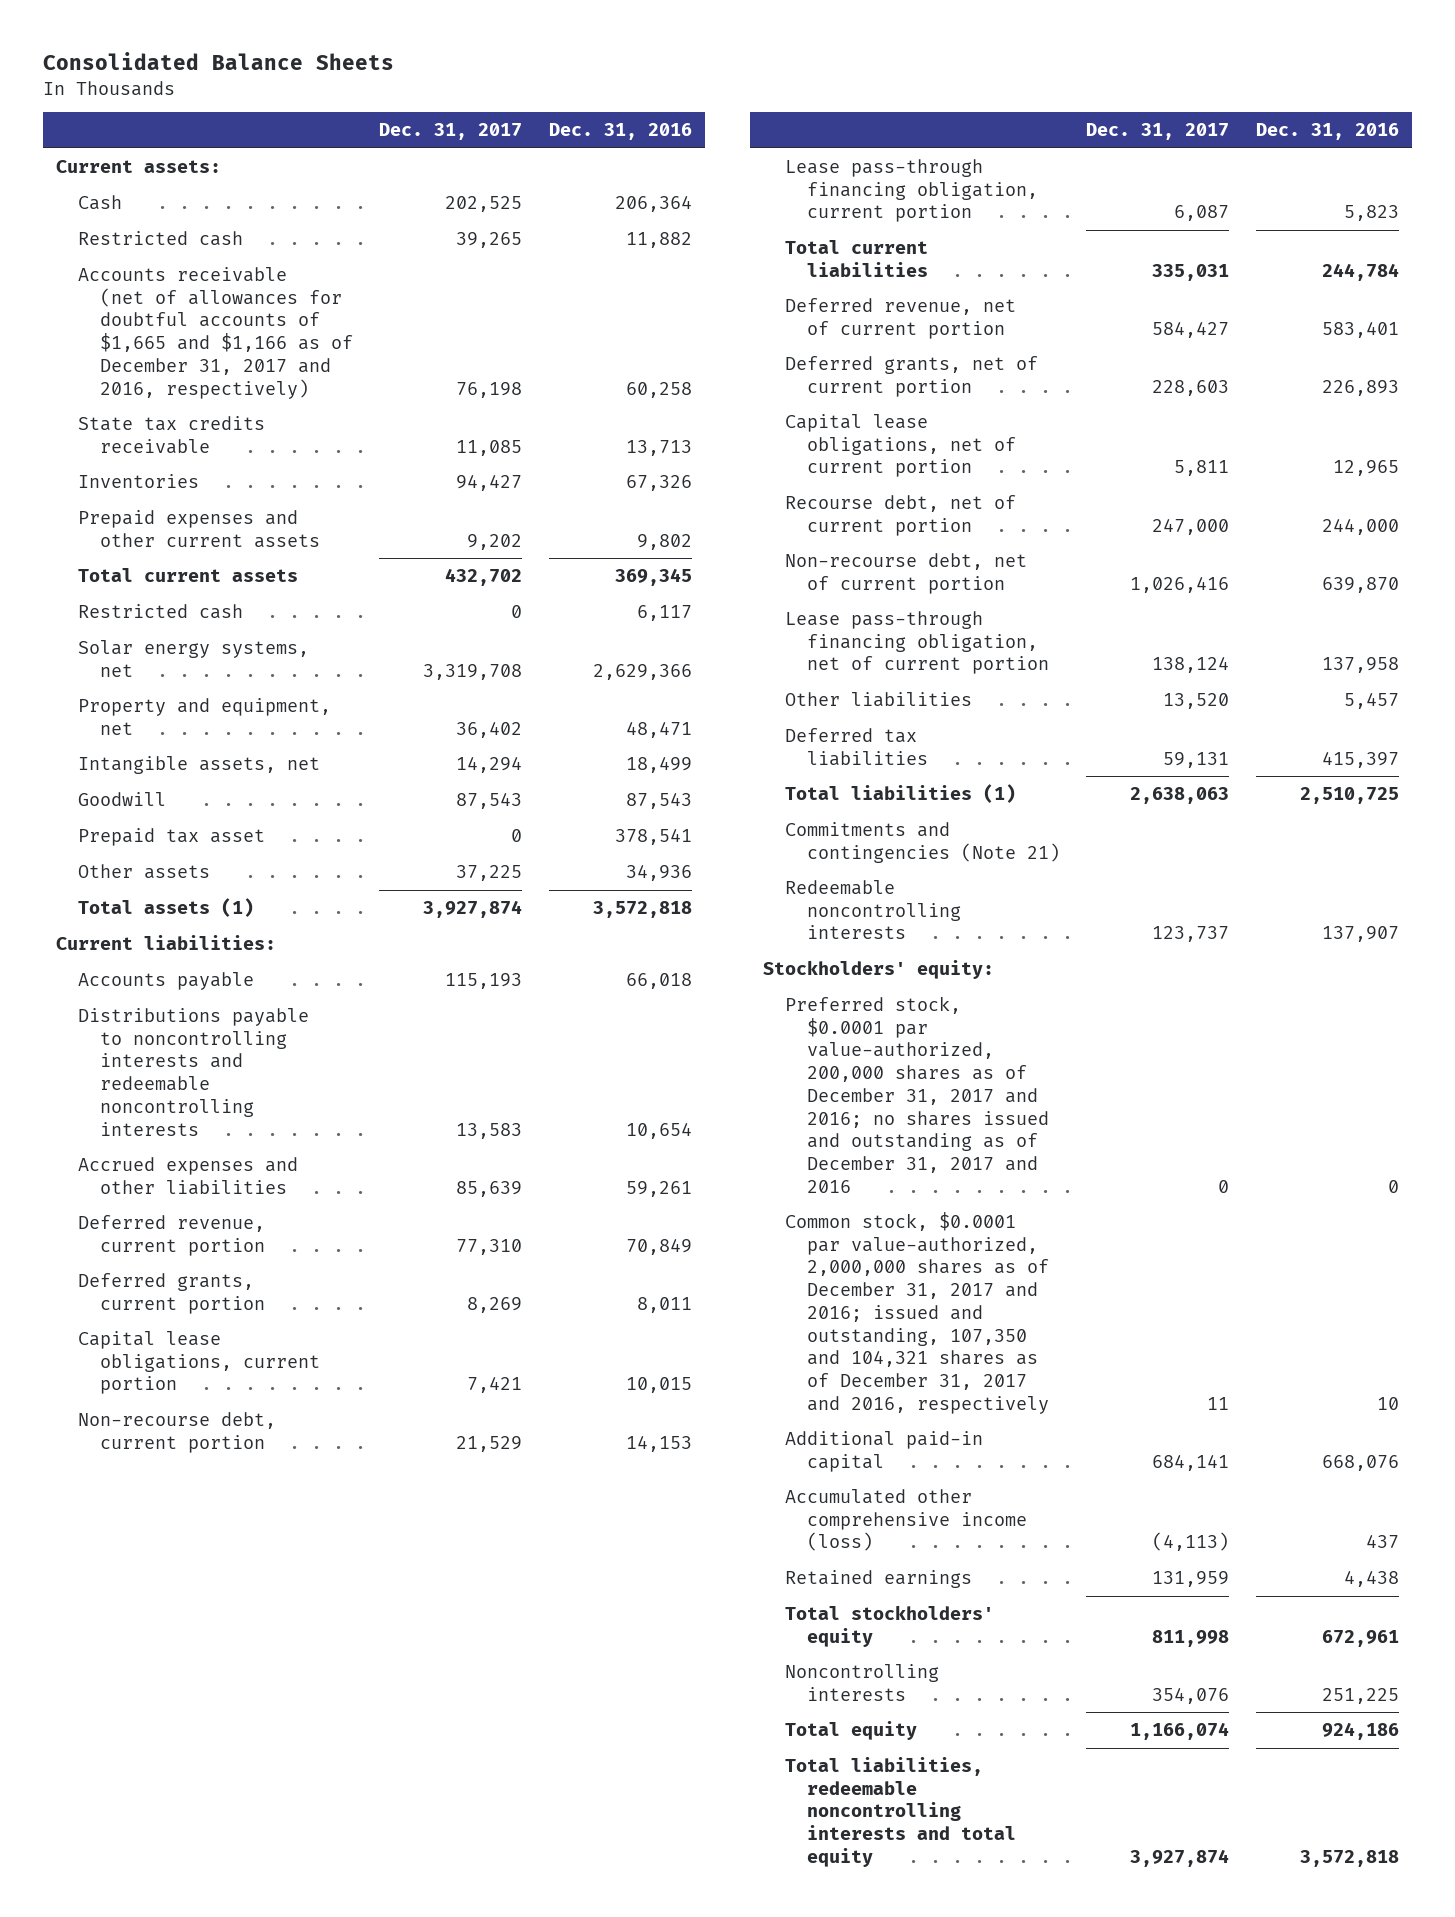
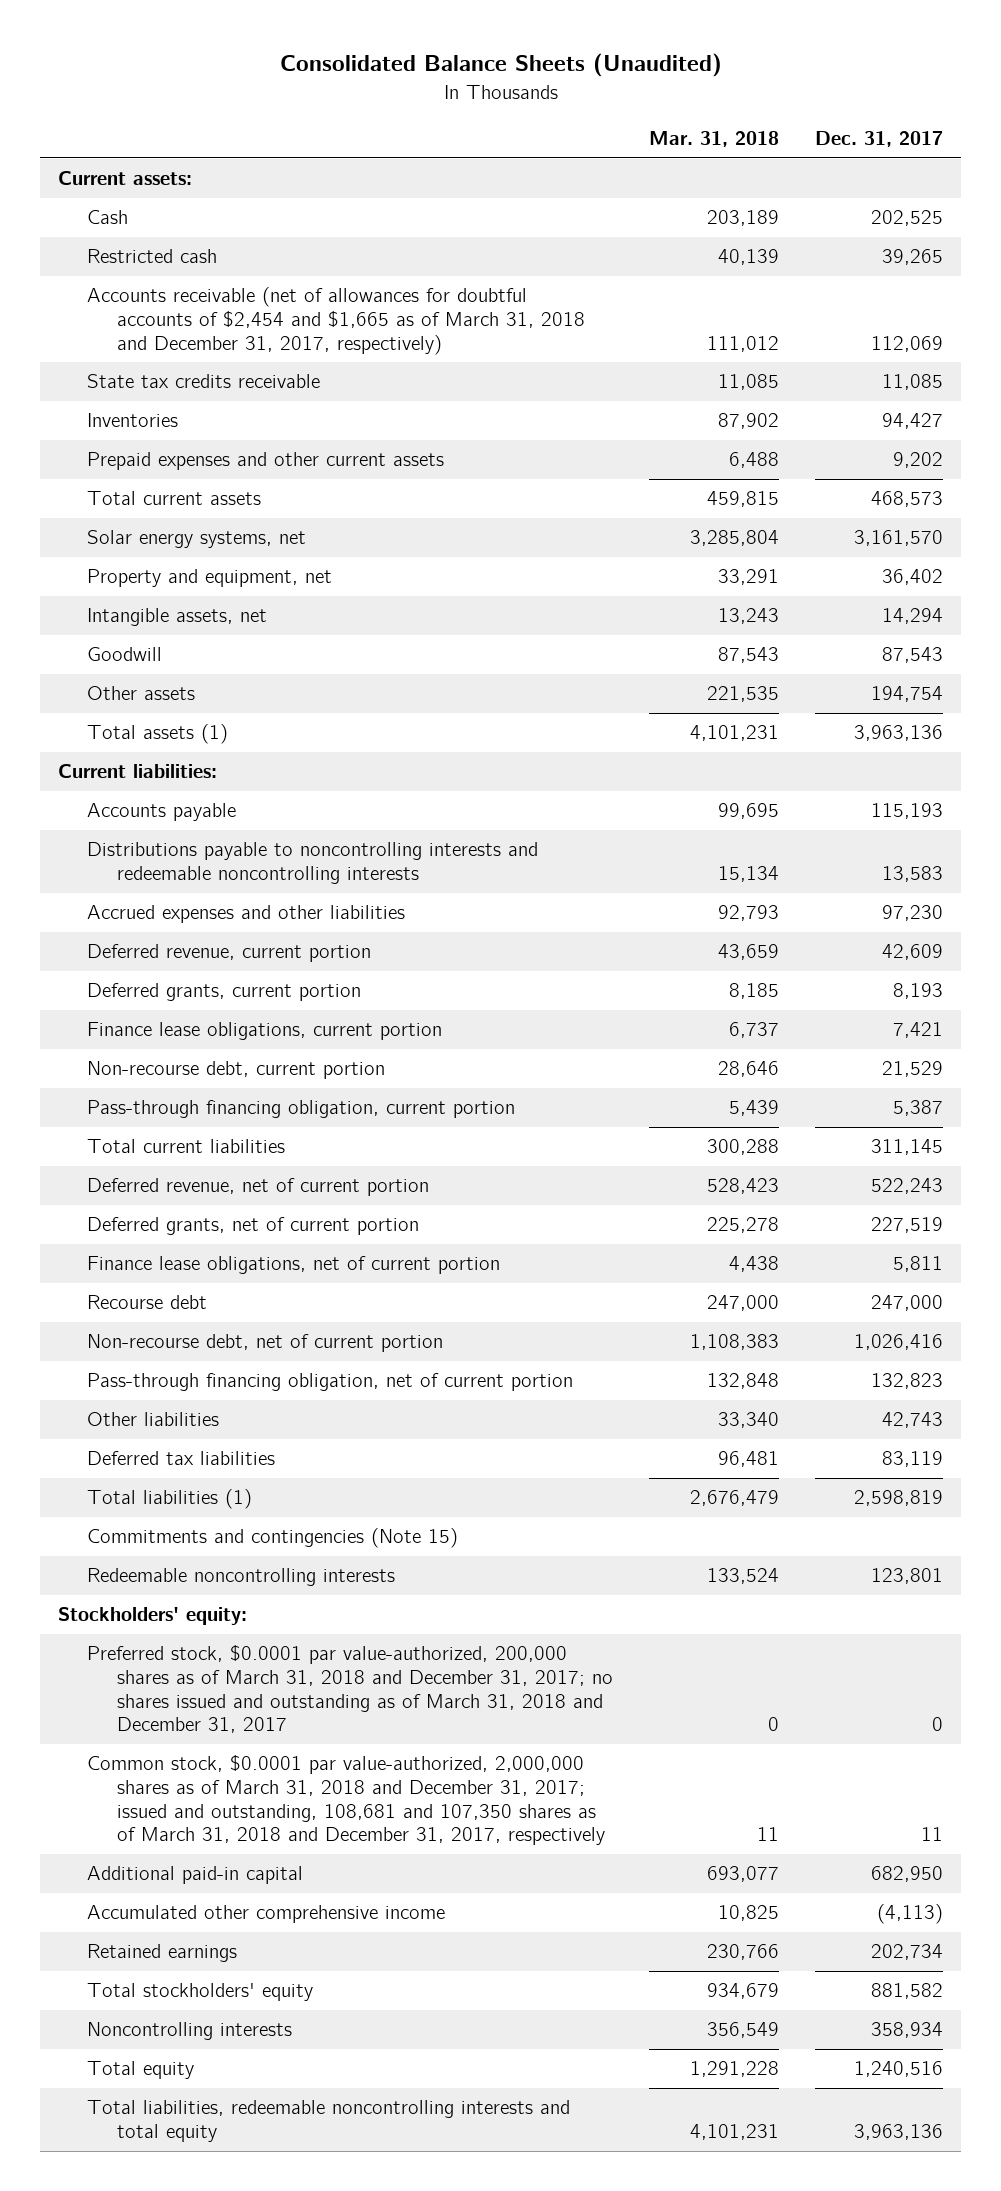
[42,52,394,71] Consolidated Balance Sheets -> [279,53,722,78] Consolidated Balance Sheets (Unaudited)
[548,123,692,141] Dec. 31, 2016 -> none
none -> [648,131,779,148] Mar. 31, 2018
[77,267,354,399] Accounts receivable (net of allowances for doubtful accounts of $1,665 and $1,166 as of December 31, 2017 and 2016, respectively) -> [87,287,585,355] Accounts receivable (net of allowances for doubtful accounts of $2,454 and $1,665 as of March 31, 2018 and December 31, 2017, respectively)
[456,381,523,398] 76,198 -> [870,335,943,352] 112,069
[77,604,243,620] Restricted cash -> none
[445,568,523,587] 432,702 -> [870,491,943,508] 468,573
[423,663,523,680] 3,319,708 -> [853,530,943,547] 3,161,570
[77,828,265,847] Prepaid tax asset -> none
[456,865,523,882] 37,225 -> [870,686,943,703] 194,754
[423,900,523,919] 3,927,874 -> [853,725,943,742] 3,963,136
[456,1180,523,1197] 85,639 -> [881,905,943,922] 97,230
[456,1238,523,1255] 77,310 -> [881,944,943,961] 42,609
[467,1296,523,1313] 8,269 -> [892,983,943,1000] 8,193
[77,1331,321,1395] Capital lease obligations, current portion -> [87,1022,443,1041] Finance lease obligations, current portion
[784,159,1039,223] Lease pass-through financing obligation, current portion -> [87,1100,516,1119] Pass-through financing obligation, current portion
[1174,205,1230,222] 6,087 -> [892,1100,943,1117] 5,387
[1152,263,1230,281] 335,031 -> [870,1139,943,1156] 311,145
[1152,321,1230,338] 584,427 -> [870,1178,943,1195] 522,243
[1152,379,1230,396] 228,603 -> [870,1217,943,1234] 227,519
[784,414,1017,478] Capital lease obligations, net of current portion -> [87,1256,501,1275] Finance lease obligations, net of current portion
[784,495,1016,536] Recourse debt, net of current portion -> [87,1295,208,1310] Recourse debt
[784,611,1050,675] Lease pass-through financing obligation, net of current portion -> [87,1373,574,1392] Pass-through financing obligation, net of current portion
[1152,657,1230,674] 138,124 -> [870,1373,943,1390] 132,823
[1163,693,1230,710] 13,520 -> [881,1412,943,1429] 42,743
[1163,751,1230,768] 59,131 -> [881,1451,943,1468] 83,119
[1130,787,1230,805] 2,638,063 -> [853,1490,943,1507] 2,598,819
[784,822,1061,863] Commitments and contingencies (Note 21) -> [87,1528,459,1549] Commitments and contingencies (Note 15)
[1152,926,1230,943] 123,737 -> [870,1568,943,1585] 123,801
[784,996,1050,1193] Preferred stock, $0.0001 par value-authorized, 200,000 shares as of December 31, 2017 and 2016; no shares issued and outstanding as of December 31, 2017 and 2016 -> [87,1645,613,1734] Preferred stock, $0.0001 par value-authorized, 200,000 shares as of March 31, 2018 and December 31, 2017; no shares issued and outstanding as of March 31, 2018 and December 31, 2017
[784,1212,1050,1414] Common stock, $0.0001 par value-authorized, 2,000,000 shares as of December 31, 2017 and 2016; issued and outstanding, 107,350 and 104,321 shares as of December 31, 2017 and 2016, respectively -> [87,1755,605,1846] Common stock, $0.0001 par value-authorized, 2,000,000 shares as of March 31, 2018 and December 31, 2017; issued and outstanding, 108,681 and 107,350 shares as of March 31, 2018 and December 31, 2017, respectively
[1152,1454,1230,1471] 684,141 -> [870,1866,943,1883] 682,950
[784,1489,1028,1552] Accumulated other comprehensive income (loss) -> [87,1905,446,1924] Accumulated other comprehensive income
[1152,1571,1230,1588] 131,959 -> [870,1944,943,1961] 202,734
[1152,1629,1230,1647] 811,998 -> [870,1983,943,2000] 881,582
[1152,1687,1230,1704] 354,076 -> [870,2022,943,2039] 358,934
[1130,1722,1230,1741] 1,166,074 -> [853,2061,943,2078] 1,240,516
[1130,1848,1230,1867] 3,927,874 -> [853,2124,943,2141] 3,963,136

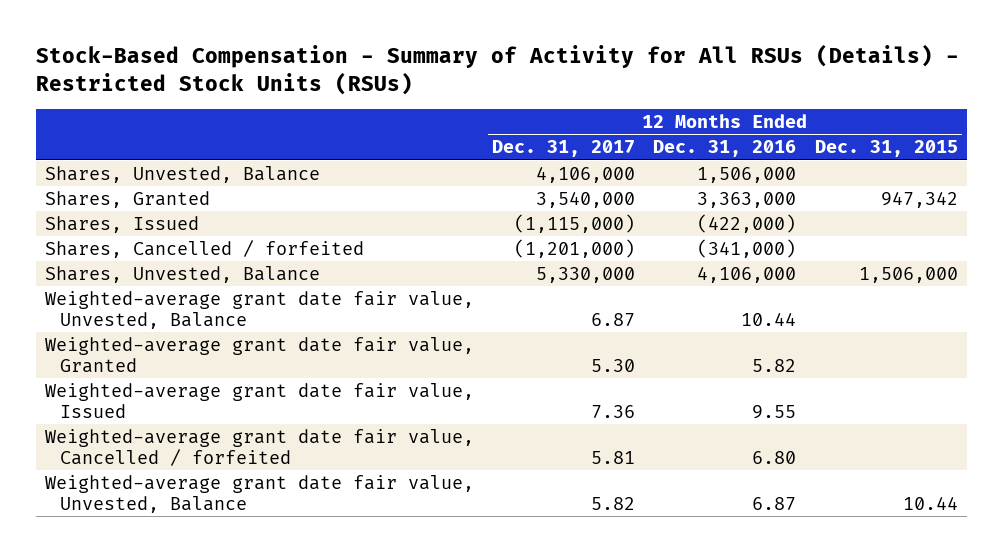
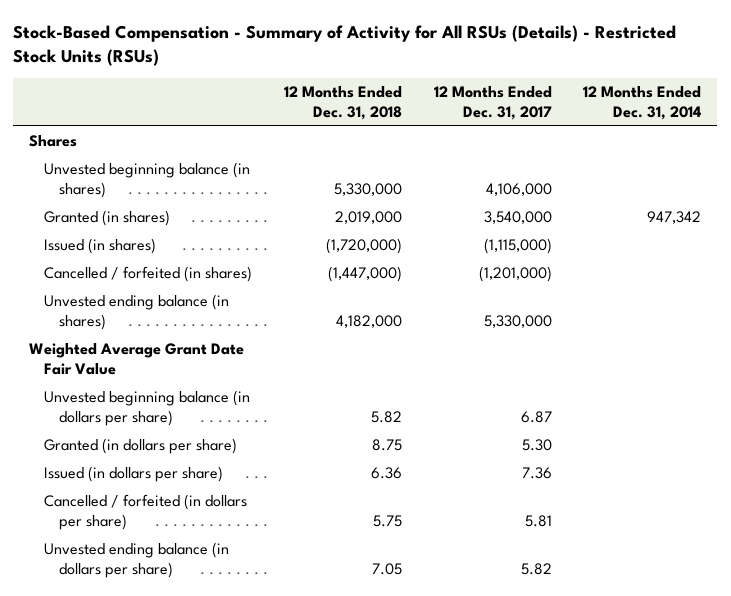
[653,140,797,158] Dec. 31, 2016 -> none
[814,140,958,158] Dec. 31, 2015 -> none
none -> [283,86,402,121] 12 Months Ended Dec. 31, 2018
none -> [583,86,702,121] 12 Months Ended Dec. 31, 2014
none -> [29,135,78,148] Shares
[44,165,320,183] Shares, Unvested, Balance -> [43,162,250,199] Unvested beginning balance (in shares)
[44,190,210,208] Shares, Granted -> [43,210,170,227] Granted (in shares)
[44,215,199,233] Shares, Issued -> [43,238,156,255] Issued (in shares)
[44,239,364,258] Shares, Cancelled / forfeited -> [43,266,252,283] Cancelled / forfeited (in shares)
[44,265,320,283] Shares, Unvested, Balance -> [43,294,229,331] Unvested ending balance (in shares)
none -> [29,343,245,376] Weighted Average Grant Date Fair Value
[44,290,474,329] Weighted-average grant date fair value, Unvested, Balance -> [43,390,250,427] Unvested beginning balance (in dollars per share)
[44,336,474,373] Weighted-average grant date fair value, Granted -> [43,438,237,455] Granted (in dollars per share)
[44,382,474,418] Weighted-average grant date fair value, Issued -> [43,466,223,483] Issued (in dollars per share)
[44,428,474,466] Weighted-average grant date fair value, Cancelled / forfeited -> [43,494,247,531] Cancelled / forfeited (in dollars per share)
[44,474,474,513] Weighted-average grant date fair value, Unvested, Balance -> [43,542,229,579] Unvested ending balance (in dollars per share)

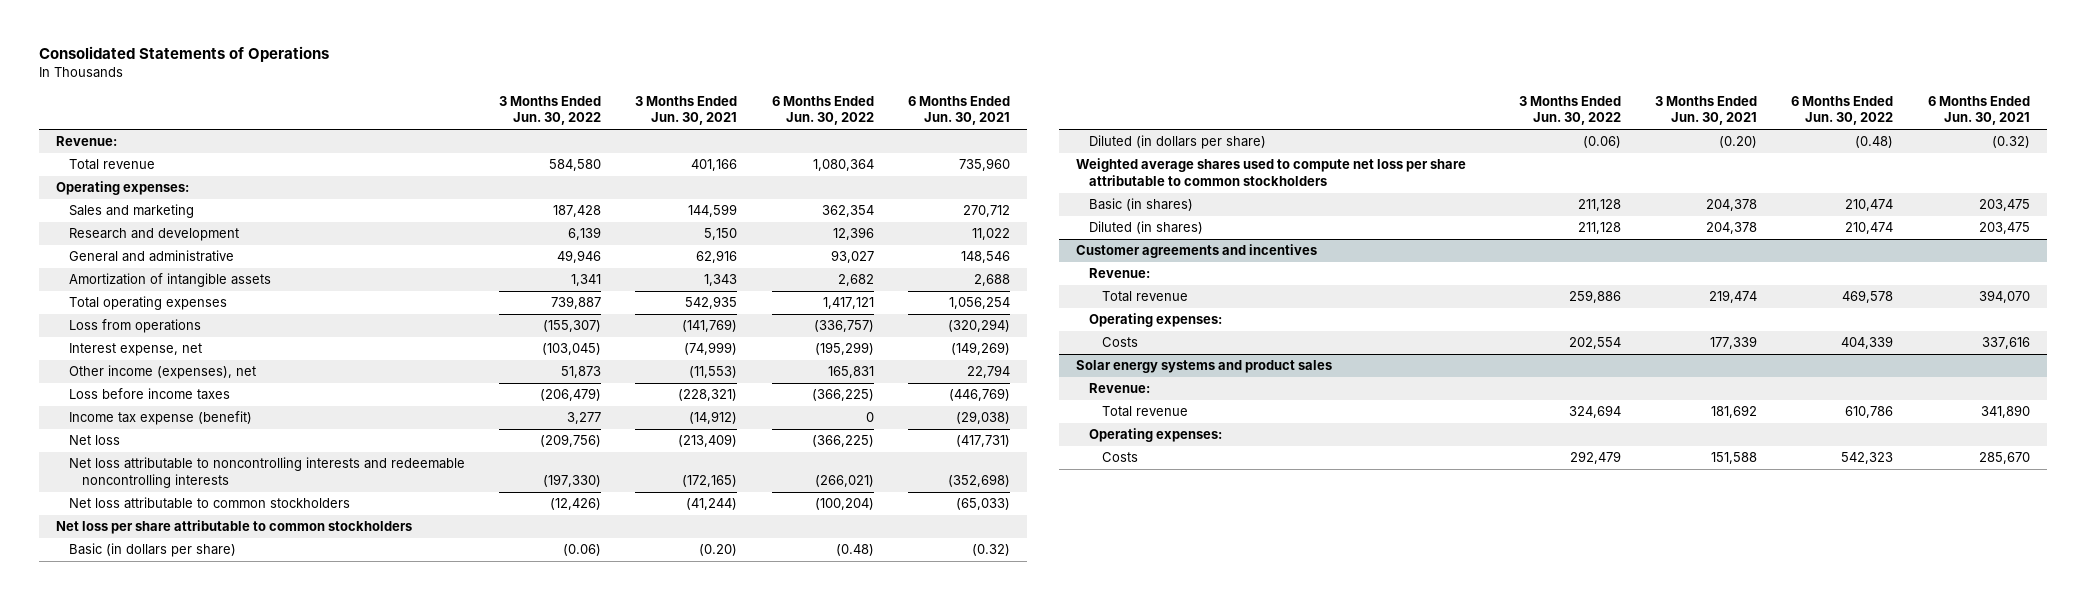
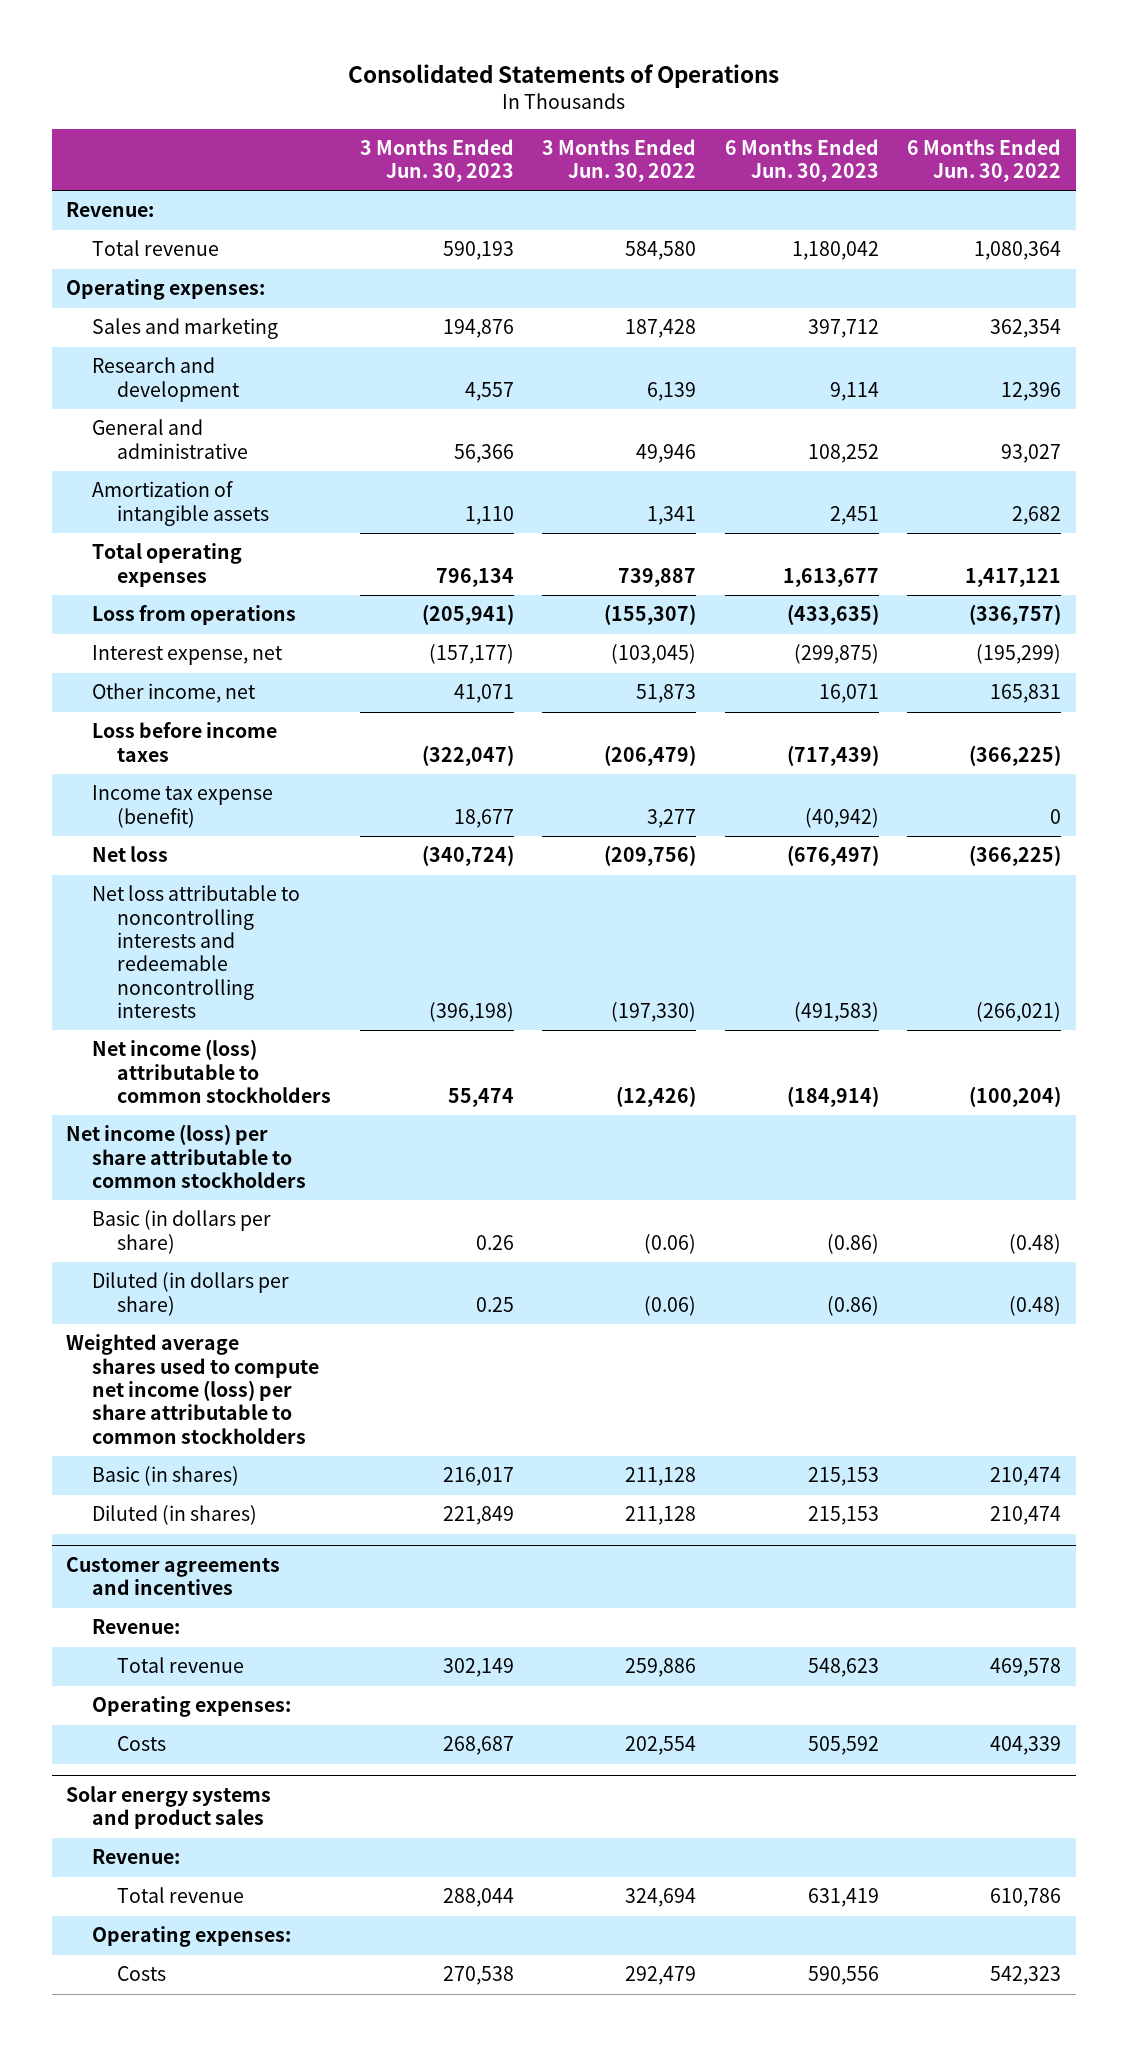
[635,95,738,126] 3 Months Ended Jun. 30, 2021 -> none
[907,95,1010,126] 6 Months Ended Jun. 30, 2021 -> none
none -> [359,139,514,183] 3 Months Ended Jun. 30, 2023
none -> [724,139,879,183] 6 Months Ended Jun. 30, 2023
[69,365,257,380] Other income (expenses), net -> [91,683,256,704] Other income, net
[69,497,351,510] Net loss attributable to common stockholders -> [91,1039,332,1104] Net income (loss) attributable to common stockholders
[56,520,413,535] Net loss per share attributable to common stockholders -> [66,1124,306,1189] Net income (loss) per share attributable to common stockholders
[1076,158,1467,186] Weighted average shares used to compute net loss per share attributable to common stockholders -> [66,1334,319,1444] Weighted average shares used to compute net income (loss) per share attributable to common stockholders

